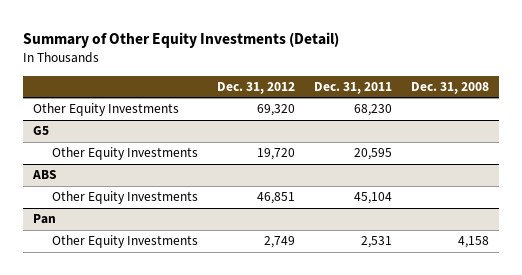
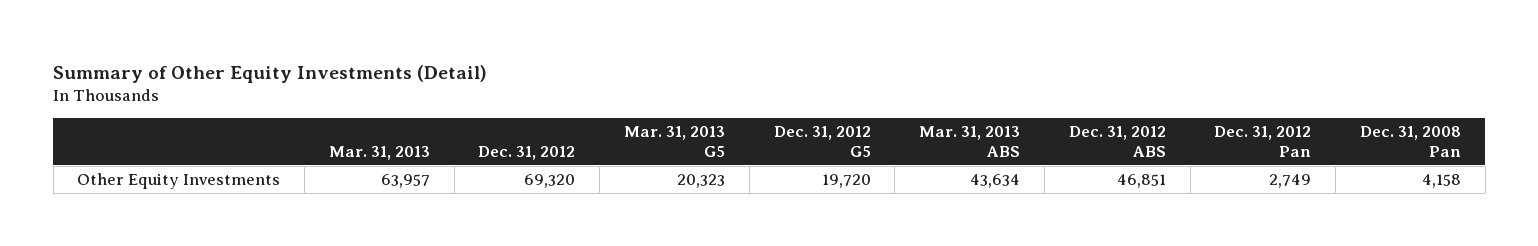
[314,81,393,94] Dec. 31, 2011 -> none
[411,81,490,94] Dec. 31, 2008 -> none
none -> [328,145,430,160] Mar. 31, 2013
none -> [624,125,726,157] Mar. 31, 2013 G5
none -> [773,125,871,157] Dec. 31, 2012 G5
none -> [919,125,1021,157] Mar. 31, 2013 ABS
none -> [1068,125,1166,157] Dec. 31, 2012 ABS
none -> [1214,125,1312,157] Dec. 31, 2012 Pan
none -> [1359,125,1461,157] Dec. 31, 2008 Pan
[32,126,49,136] G5 -> none
[52,147,199,161] Other Equity Investments -> none
[31,170,57,180] ABS -> none
[52,191,199,205] Other Equity Investments -> none
[32,214,56,225] Pan -> none
[52,235,199,249] Other Equity Investments -> none

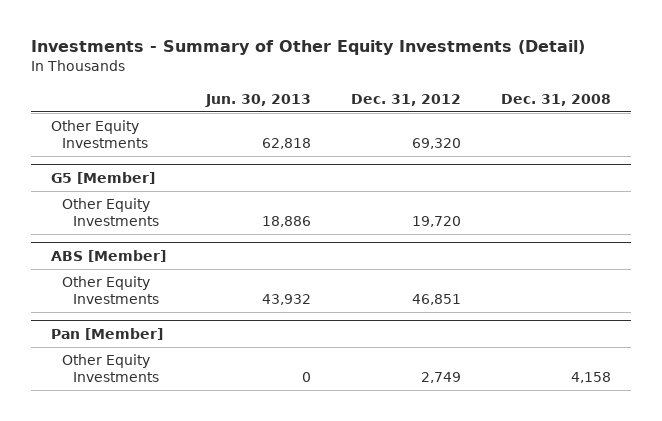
[53,64,488,83] Summary of Other Equity Investments (Detail) -> [30,40,585,56] Investments - Summary of Other Equity Investments (Detail)
[328,145,430,160] Mar. 31, 2013 -> none
[624,125,726,157] Mar. 31, 2013 G5 -> none
[773,125,871,157] Dec. 31, 2012 G5 -> none
[919,125,1021,157] Mar. 31, 2013 ABS -> none
[1068,125,1166,157] Dec. 31, 2012 ABS -> none
[1214,125,1312,157] Dec. 31, 2012 Pan -> none
[1359,125,1461,157] Dec. 31, 2008 Pan -> none
none -> [204,93,311,107] Jun. 30, 2013
none -> [501,93,612,106] Dec. 31, 2008
none -> [50,171,155,184] G5 [Member]
none -> [62,198,160,227] Other Equity Investments
none -> [50,249,166,262] ABS [Member]
none -> [62,276,160,305] Other Equity Investments
none -> [50,327,163,340] Pan [Member]
none -> [62,354,160,383] Other Equity Investments

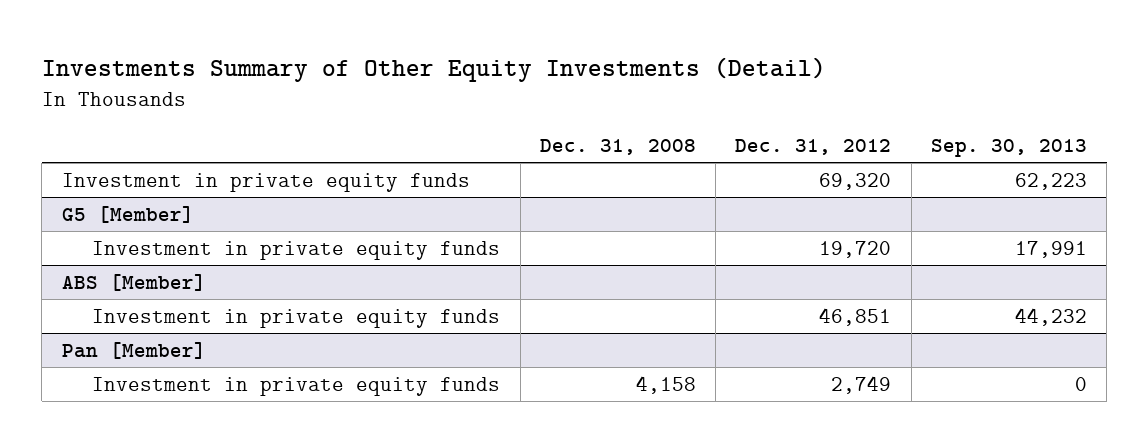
[30,40,585,56] Investments - Summary of Other Equity Investments (Detail) -> [41,57,826,83] Investments Summary of Other Equity Investments (Detail)
[204,93,311,107] Jun. 30, 2013 -> none
none -> [930,138,1087,157] Sep. 30, 2013
[50,120,149,149] Other Equity Investments -> [61,172,470,192] Investment in private equity funds
[62,198,160,227] Other Equity Investments -> [92,240,501,260] Investment in private equity funds
[62,276,160,305] Other Equity Investments -> [92,308,501,328] Investment in private equity funds
[62,354,160,383] Other Equity Investments -> [92,376,501,396] Investment in private equity funds

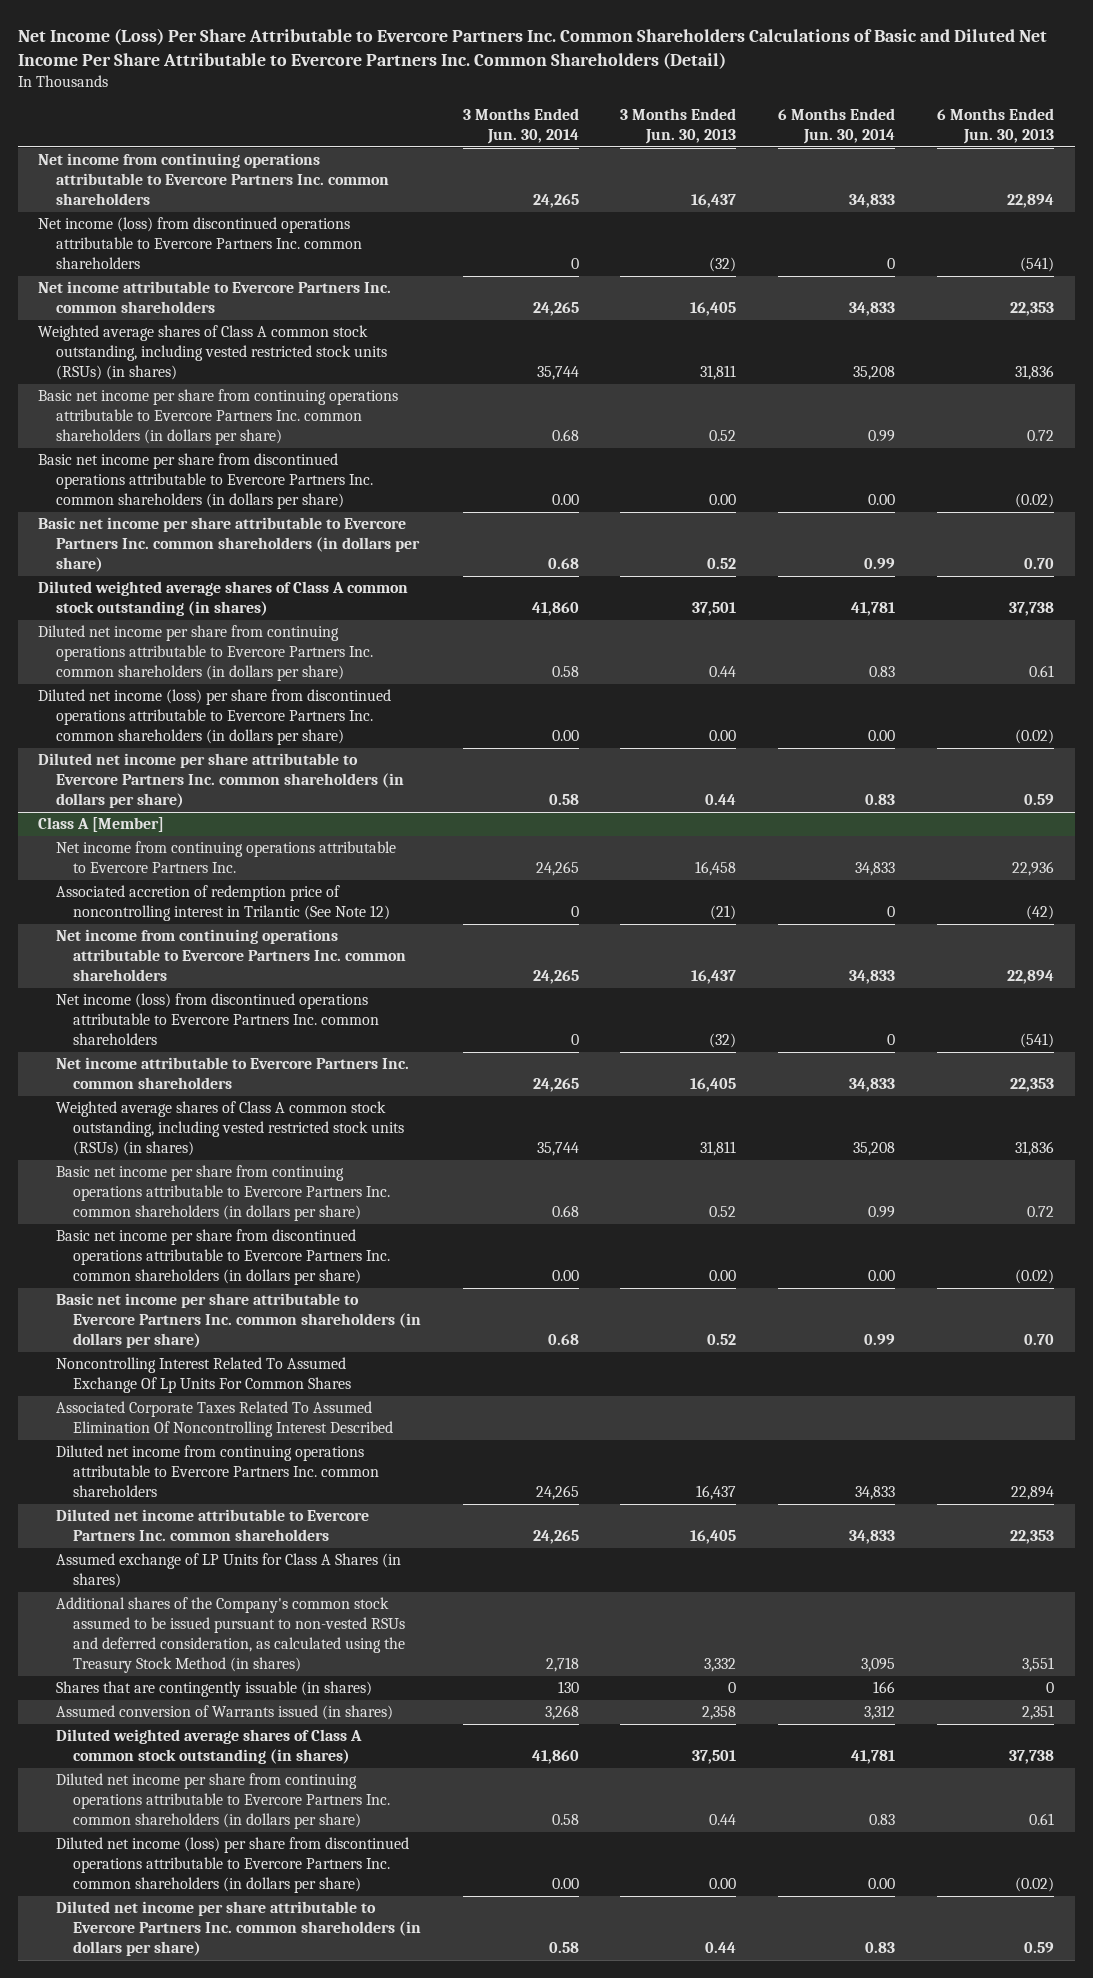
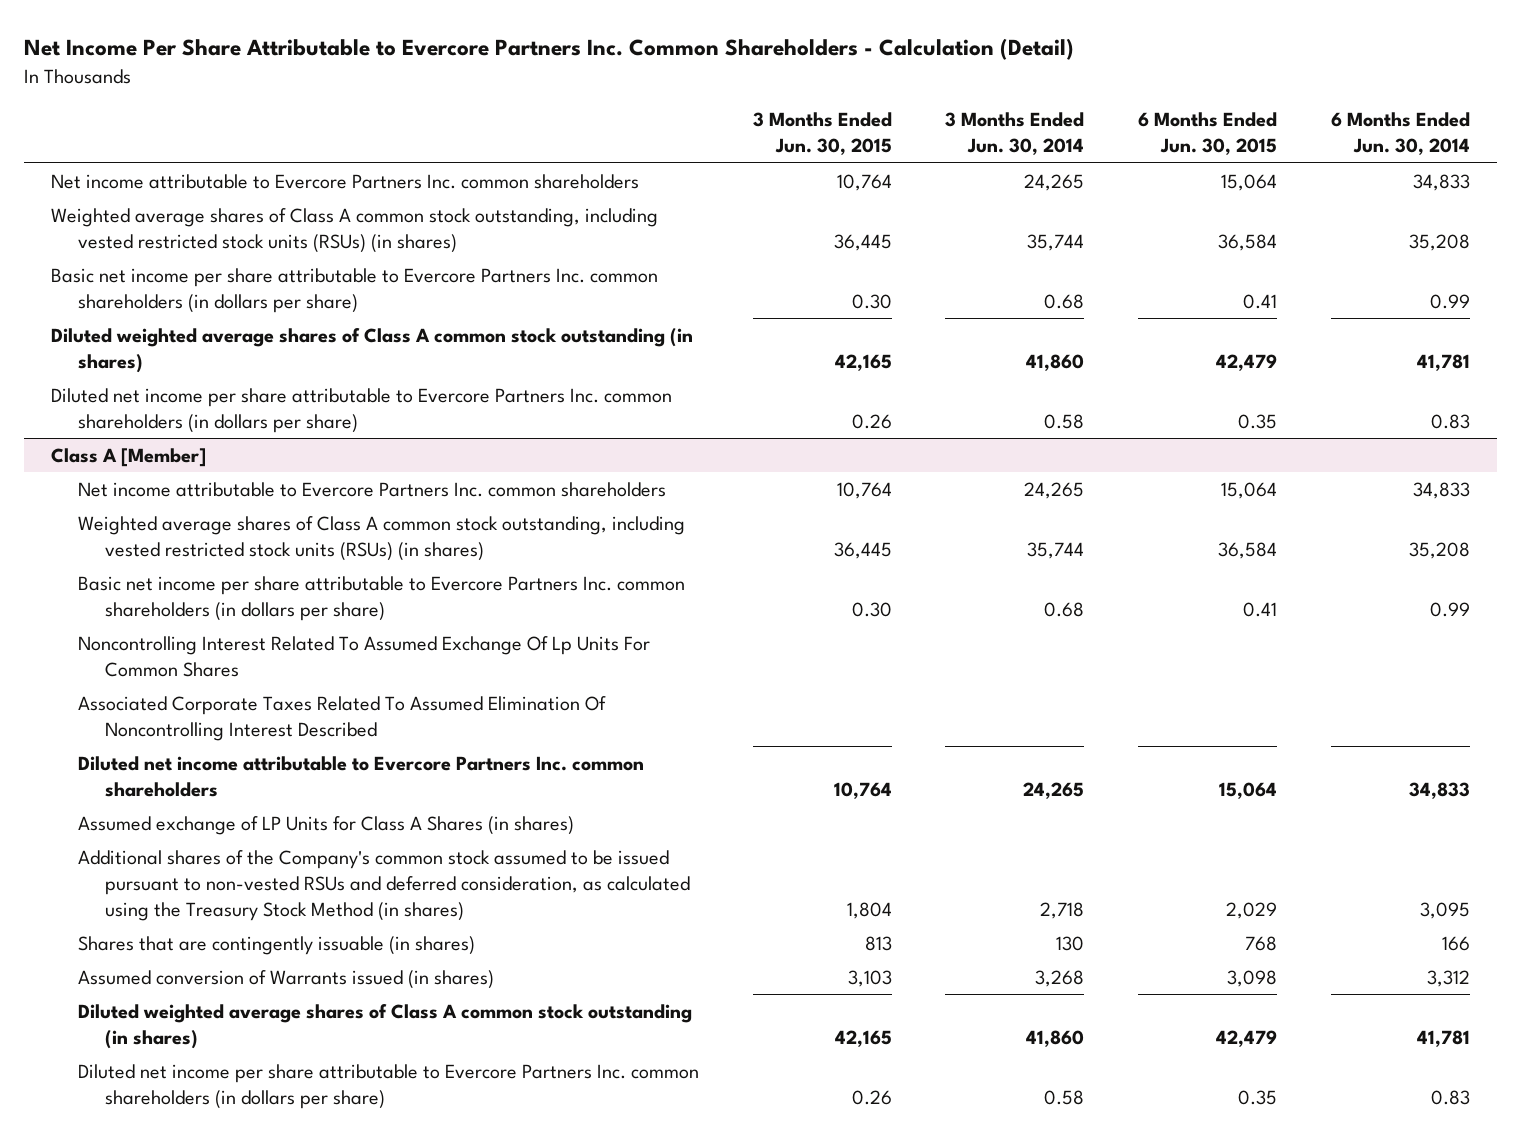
[17,27,1047,70] Net Income (Loss) Per Share Attributable to Evercore Partners Inc. Common Shareholders Calculations of Basic and Diluted Net Income Per Share Attributable to Evercore Partners Inc. Common Shareholders (Detail) -> [24,38,1075,61] Net Income Per Share Attributable to Evercore Partners Inc. Common Shareholders - Calculation (Detail)
[620,108,737,145] 3 Months Ended Jun. 30, 2013 -> none
[937,108,1055,145] 6 Months Ended Jun. 30, 2013 -> none
none -> [752,112,892,156] 3 Months Ended Jun. 30, 2015
none -> [1138,112,1278,156] 6 Months Ended Jun. 30, 2015
[38,153,389,205] Net income from continuing operations attributable to Evercore Partners Inc. common shareholders -> none
[38,217,362,269] Net income (loss) from discontinued operations attributable to Evercore Partners Inc. common shareholders -> none
[38,389,399,445] Basic net income per share from continuing operations attributable to Evercore Partners Inc. common shareholders (in dollars per share) -> none
[38,453,373,509] Basic net income per share from discontinued operations attributable to Evercore Partners Inc. common shareholders (in dollars per share) -> none
[38,625,373,681] Diluted net income per share from continuing operations attributable to Evercore Partners Inc. common shareholders (in dollars per share) -> none
[38,689,392,745] Diluted net income (loss) per share from discontinued operations attributable to Evercore Partners Inc. common shareholders (in dollars per share) -> none
[55,841,396,874] Net income from continuing operations attributable to Evercore Partners Inc. -> none
[55,885,390,922] Associated accretion of redemption price of noncontrolling interest in Trilantic (See Note 12) -> none
[55,929,406,981] Net income from continuing operations attributable to Evercore Partners Inc. common shareholders -> none
[55,993,379,1045] Net income (loss) from discontinued operations attributable to Evercore Partners Inc. common shareholders -> none
[55,1165,390,1221] Basic net income per share from continuing operations attributable to Evercore Partners Inc. common shareholders (in dollars per share) -> none
[55,1229,390,1285] Basic net income per share from discontinued operations attributable to Evercore Partners Inc. common shareholders (in dollars per share) -> none
[55,1445,379,1497] Diluted net income from continuing operations attributable to Evercore Partners Inc. common shareholders -> none
[55,1773,390,1829] Diluted net income per share from continuing operations attributable to Evercore Partners Inc. common shareholders (in dollars per share) -> none
[55,1837,409,1893] Diluted net income (loss) per share from discontinued operations attributable to Evercore Partners Inc. common shareholders (in dollars per share) -> none

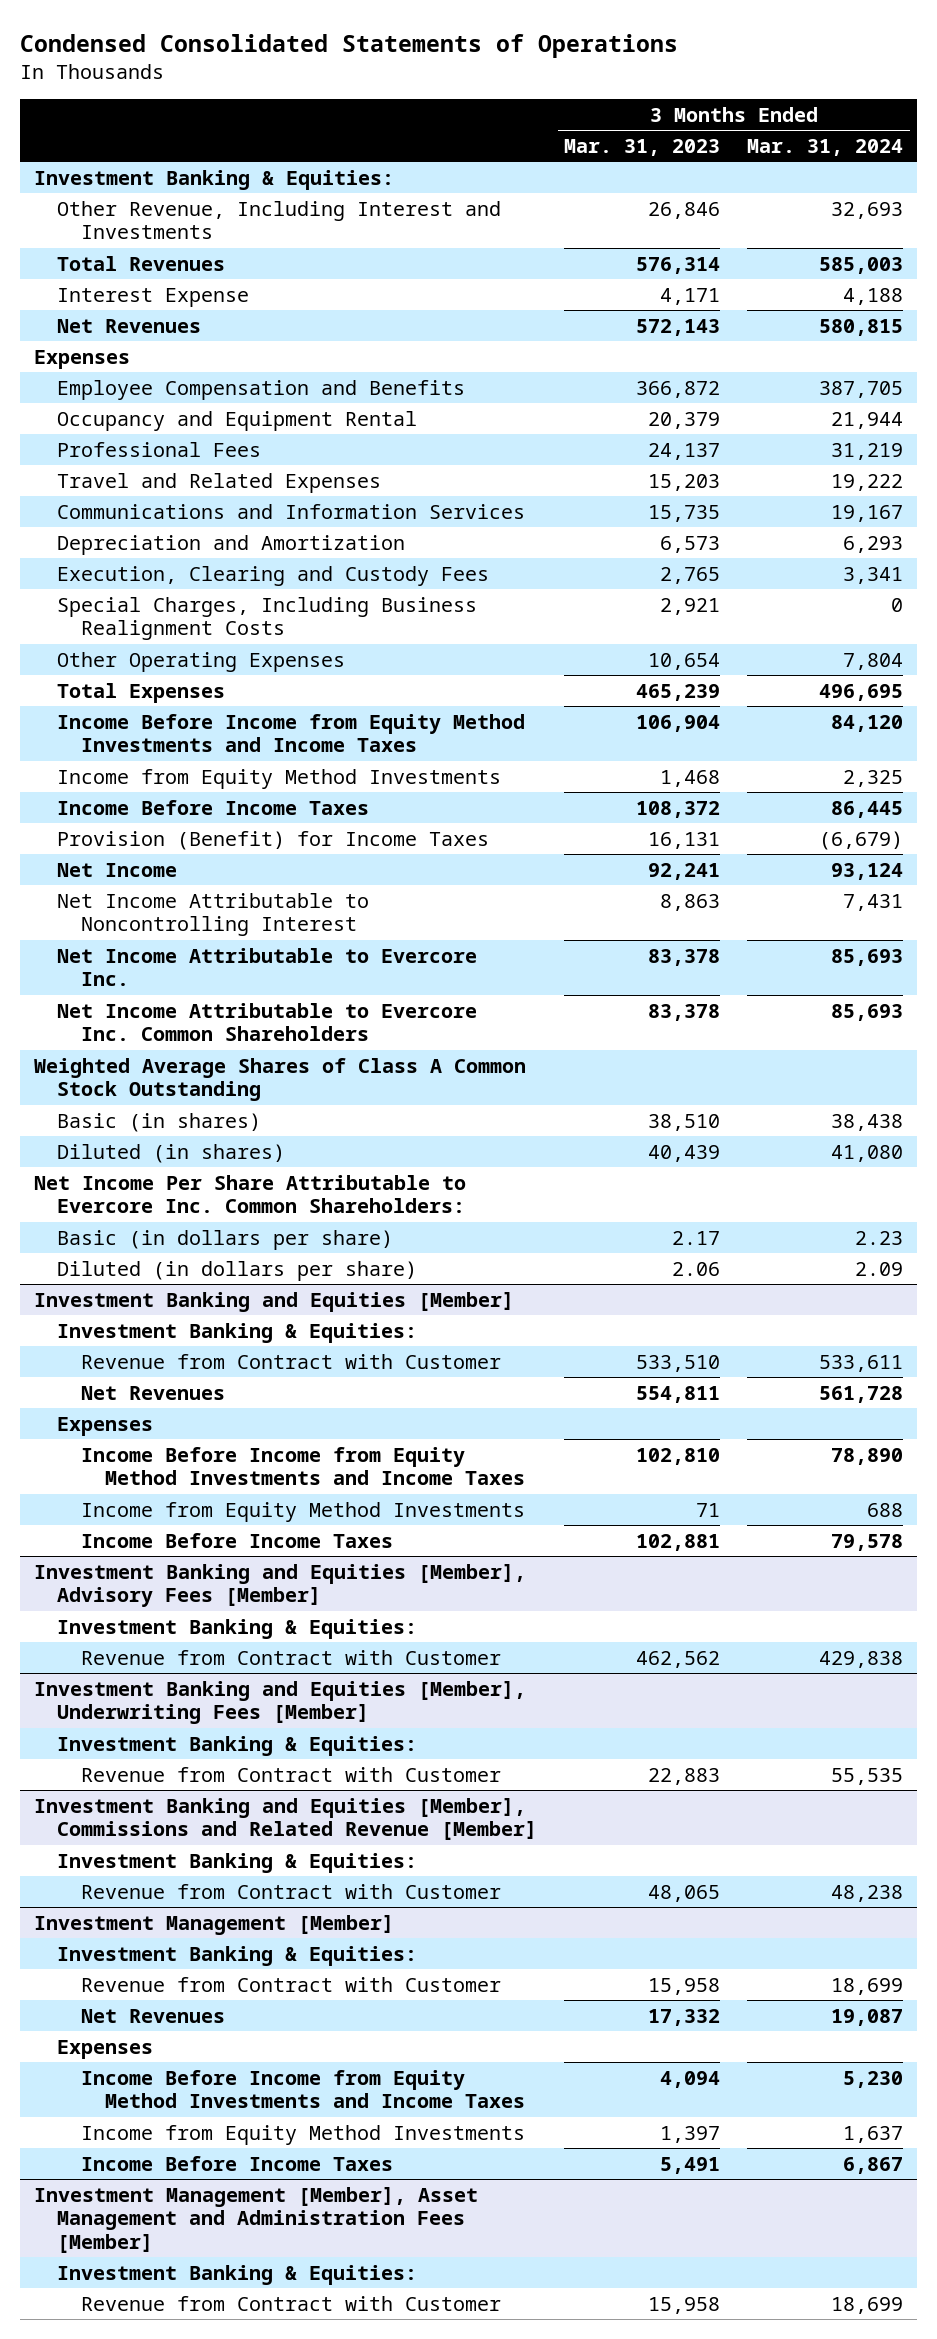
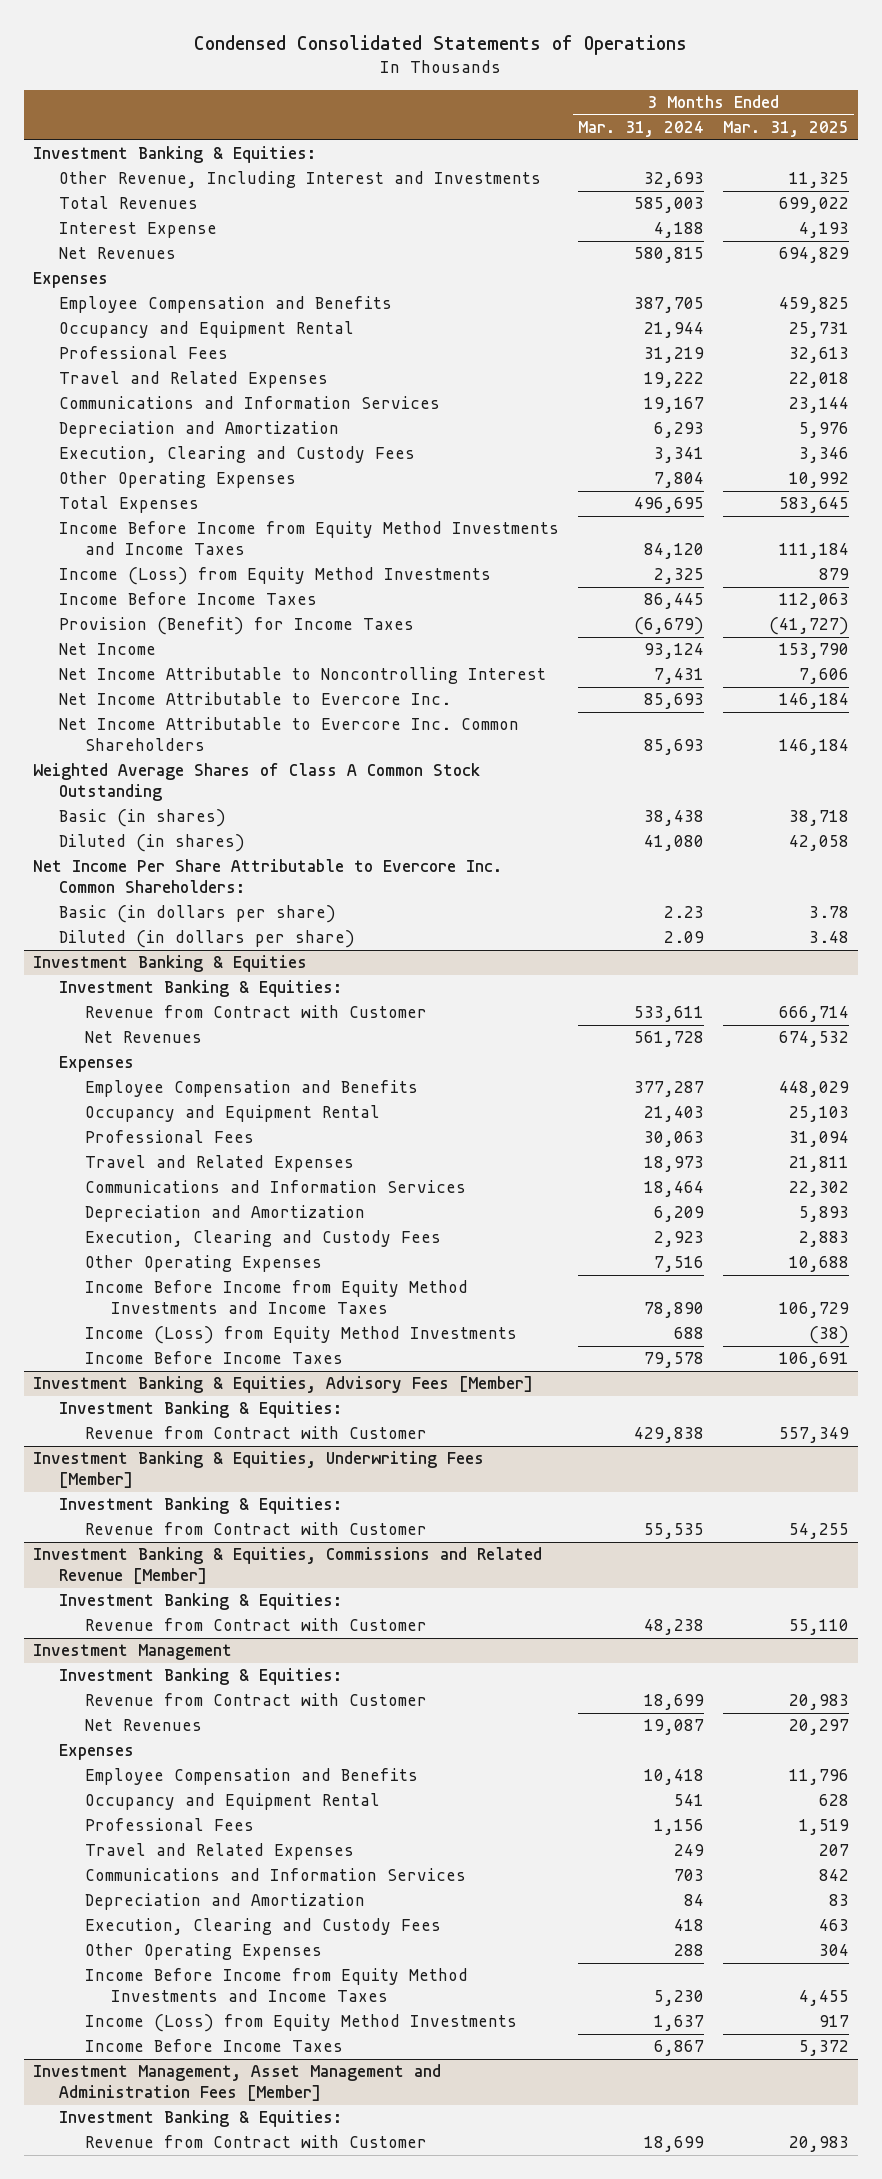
[564,138,721,156] Mar. 31, 2023 -> none
none -> [722,121,849,138] Mar. 31, 2025
[57,596,478,641] Special Charges, Including Business Realignment Costs -> none
[57,768,502,789] Income from Equity Method Investments -> [59,567,492,586] Income (Loss) from Equity Method Investments
[33,1291,514,1312] Investment Banking and Equities [Member] -> [33,955,308,973] Investment Banking & Equities
none -> [85,1080,419,1098] Employee Compensation and Benefits
none -> [85,1105,381,1123] Occupancy and Equipment Rental
none -> [85,1130,255,1144] Professional Fees
none -> [85,1155,355,1173] Travel and Related Expenses
none -> [85,1180,467,1194] Communications and Information Services
none -> [85,1205,366,1223] Depreciation and Amortization
none -> [85,1230,442,1248] Execution, Clearing and Custody Fees
none -> [85,1255,323,1273] Other Operating Expenses
[81,1501,526,1522] Income from Equity Method Investments -> [85,1326,518,1345] Income (Loss) from Equity Method Investments
[33,1563,526,1608] Investment Banking and Equities [Member], Advisory Fees [Member] -> [33,1376,534,1394] Investment Banking & Equities, Advisory Fees [Member]
[33,1680,526,1725] Investment Banking and Equities [Member], Underwriting Fees [Member] -> [33,1451,485,1489] Investment Banking & Equities, Underwriting Fees [Member]
[33,1797,538,1841] Investment Banking and Equities [Member], Commissions and Related Revenue [Member] -> [33,1547,543,1585] Investment Banking & Equities, Commissions and Related Revenue [Member]
[33,1914,394,1935] Investment Management [Member] -> [33,1644,233,1661] Investment Management
none -> [85,1768,419,1786] Employee Compensation and Benefits
none -> [85,1793,381,1811] Occupancy and Equipment Rental
none -> [85,1818,255,1832] Professional Fees
none -> [85,1843,355,1861] Travel and Related Expenses
none -> [85,1868,467,1882] Communications and Information Services
none -> [85,1893,366,1911] Depreciation and Amortization
none -> [85,1918,442,1936] Execution, Clearing and Custody Fees
none -> [85,1943,323,1961] Other Operating Expenses
[81,2124,526,2145] Income from Equity Method Investments -> [85,2014,518,2033] Income (Loss) from Equity Method Investments
[33,2186,478,2253] Investment Management [Member], Asset Management and Administration Fees [Member] -> [33,2064,442,2102] Investment Management, Asset Management and Administration Fees [Member]

